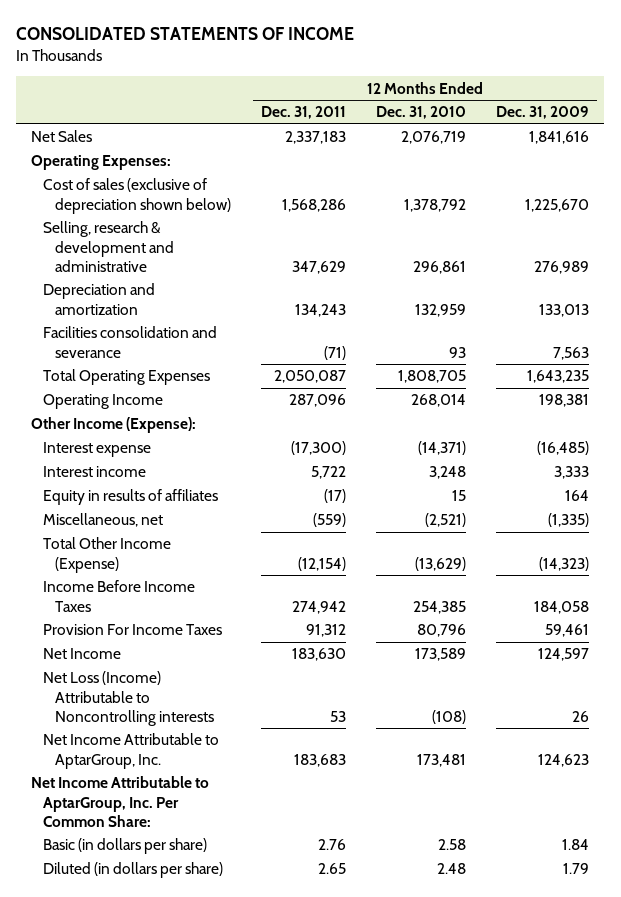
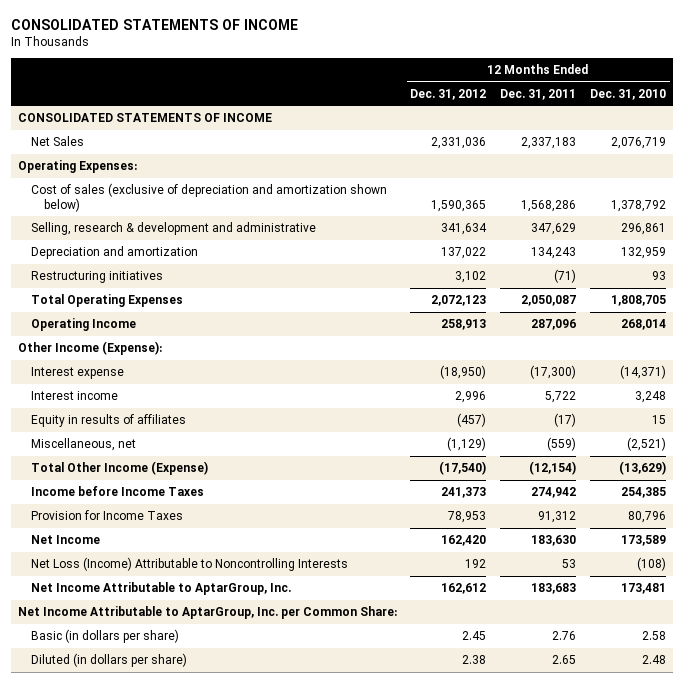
[496,106,590,120] Dec. 31, 2009 -> none
none -> [410,88,487,100] Dec. 31, 2012
none -> [17,113,272,123] CONSOLIDATED STATEMENTS OF INCOME
[43,178,231,214] Cost of sales (exclusive of depreciation shown below) -> [30,183,387,212] Cost of sales (exclusive of depreciation and amortization shown below)
[43,326,218,358] Facilities consolidation and severance -> [30,271,163,284] Restructuring initiatives
[43,580,196,612] Income Before Income Taxes -> [30,486,204,497] Income before Income Taxes
[43,624,223,636] Provision For Income Taxes -> [30,510,183,521] Provision for Income Taxes
[43,671,214,726] Net Loss (Income) Attributable to Noncontrolling interests -> [30,557,348,572] Net Loss (Income) Attributable to Noncontrolling Interests
[31,776,210,827] Net Income Attributable to AptarGroup, Inc. Per Common Share: -> [17,606,397,620] Net Income Attributable to AptarGroup, Inc. per Common Share:

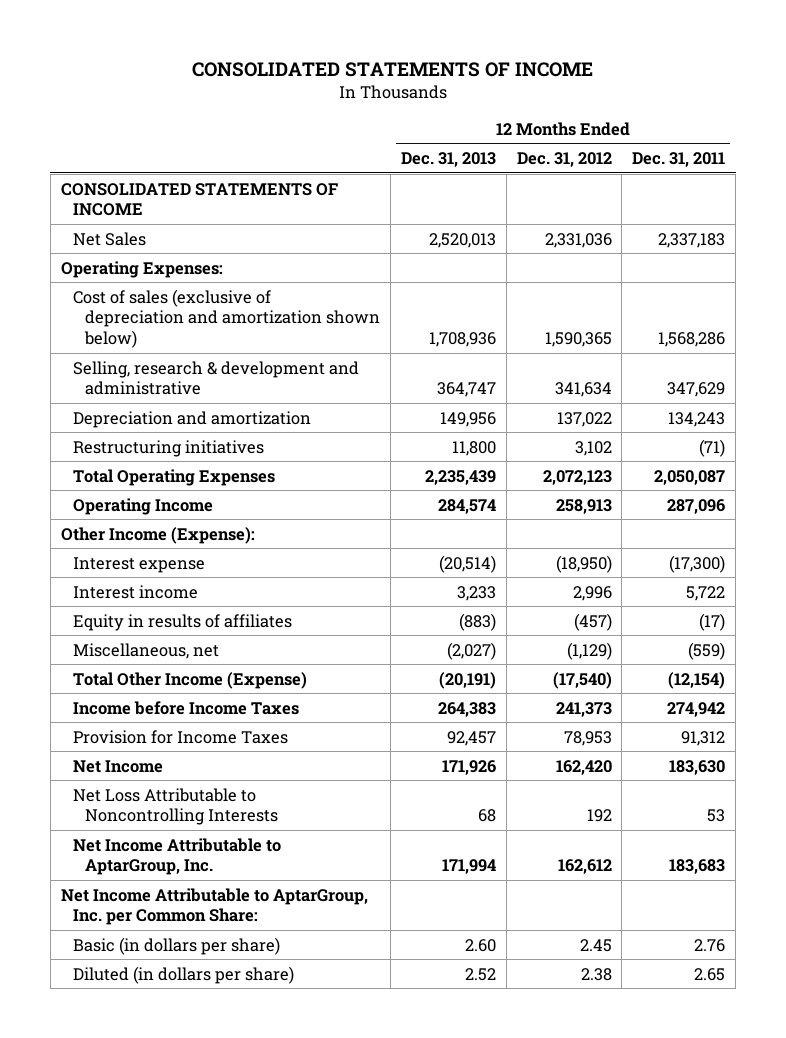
[590,88,667,100] Dec. 31, 2010 -> none
none -> [401,152,497,168] Dec. 31, 2013
[30,557,348,572] Net Loss (Income) Attributable to Noncontrolling Interests -> [72,787,279,826] Net Loss Attributable to Noncontrolling Interests

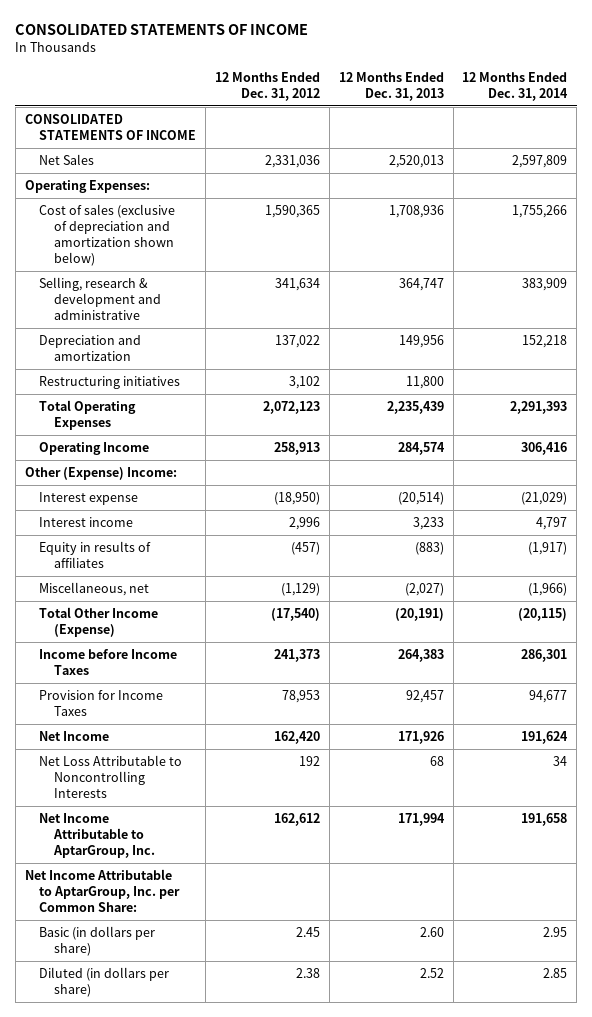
[632,152,726,168] Dec. 31, 2011 -> none
none -> [462,72,569,102] 12 Months Ended Dec. 31, 2014
[60,526,255,544] Other Income (Expense): -> [24,467,177,481] Other (Expense) Income:

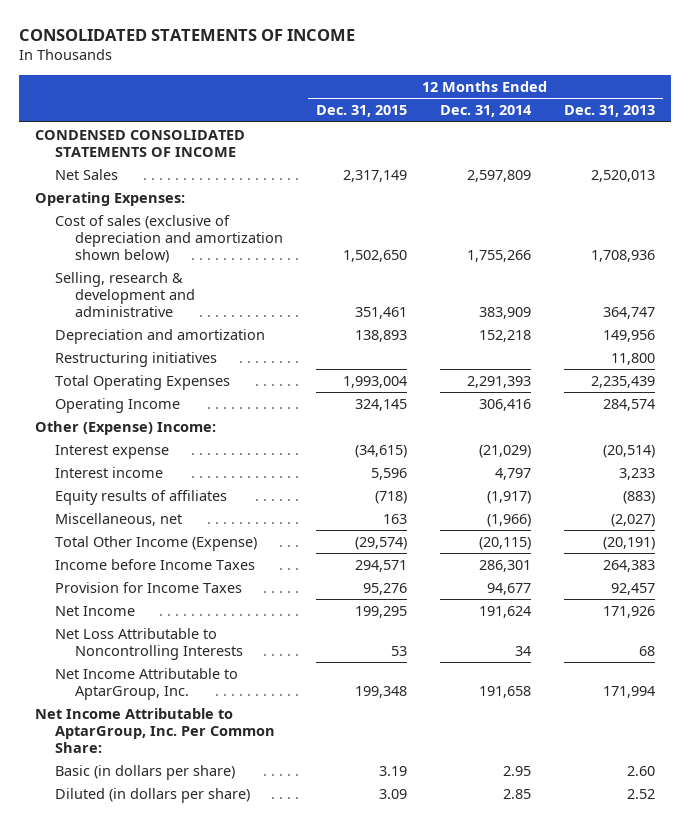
[214,72,320,102] 12 Months Ended Dec. 31, 2012 -> none
none -> [315,105,407,118] Dec. 31, 2015
[24,114,197,141] CONSOLIDATED STATEMENTS OF INCOME -> [35,129,246,157] CONDENSED CONSOLIDATED STATEMENTS OF INCOME
[39,541,152,569] Equity in results of affiliates -> [55,489,228,505] Equity results of affiliates
[24,869,181,912] Net Income Attributable to AptarGroup, Inc. per Common Share: -> [35,707,276,753] Net Income Attributable to AptarGroup, Inc. Per Common Share:

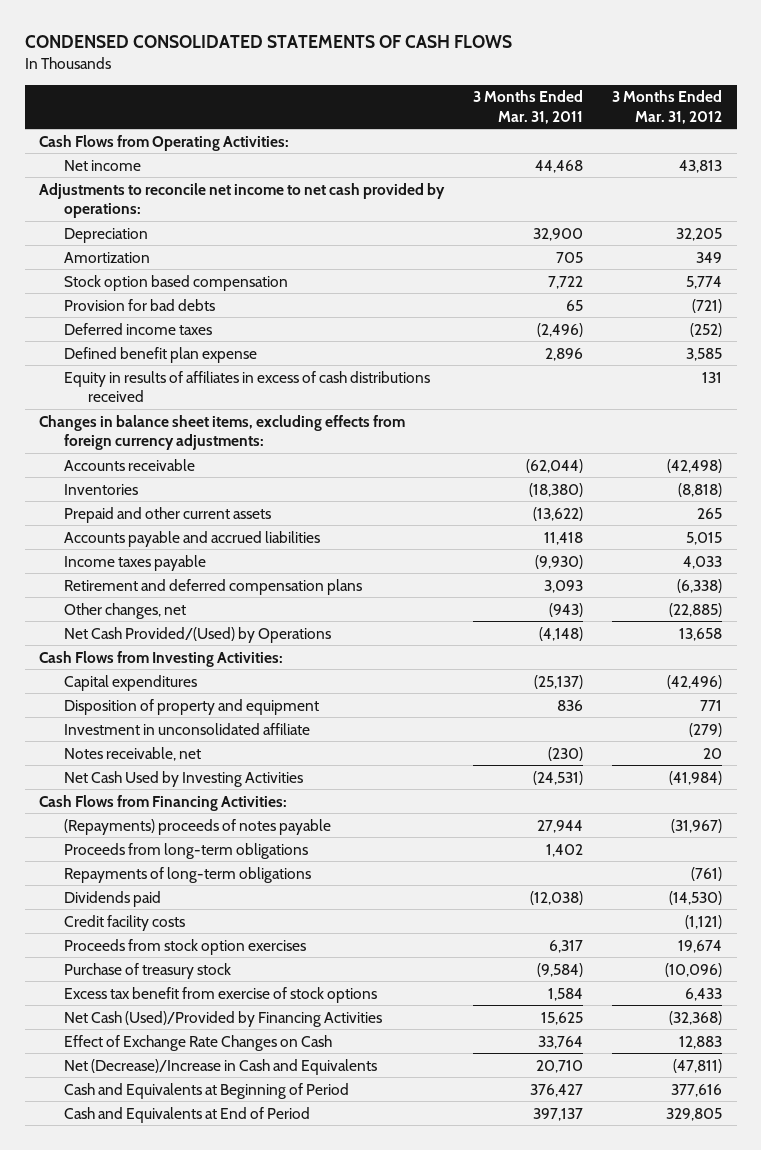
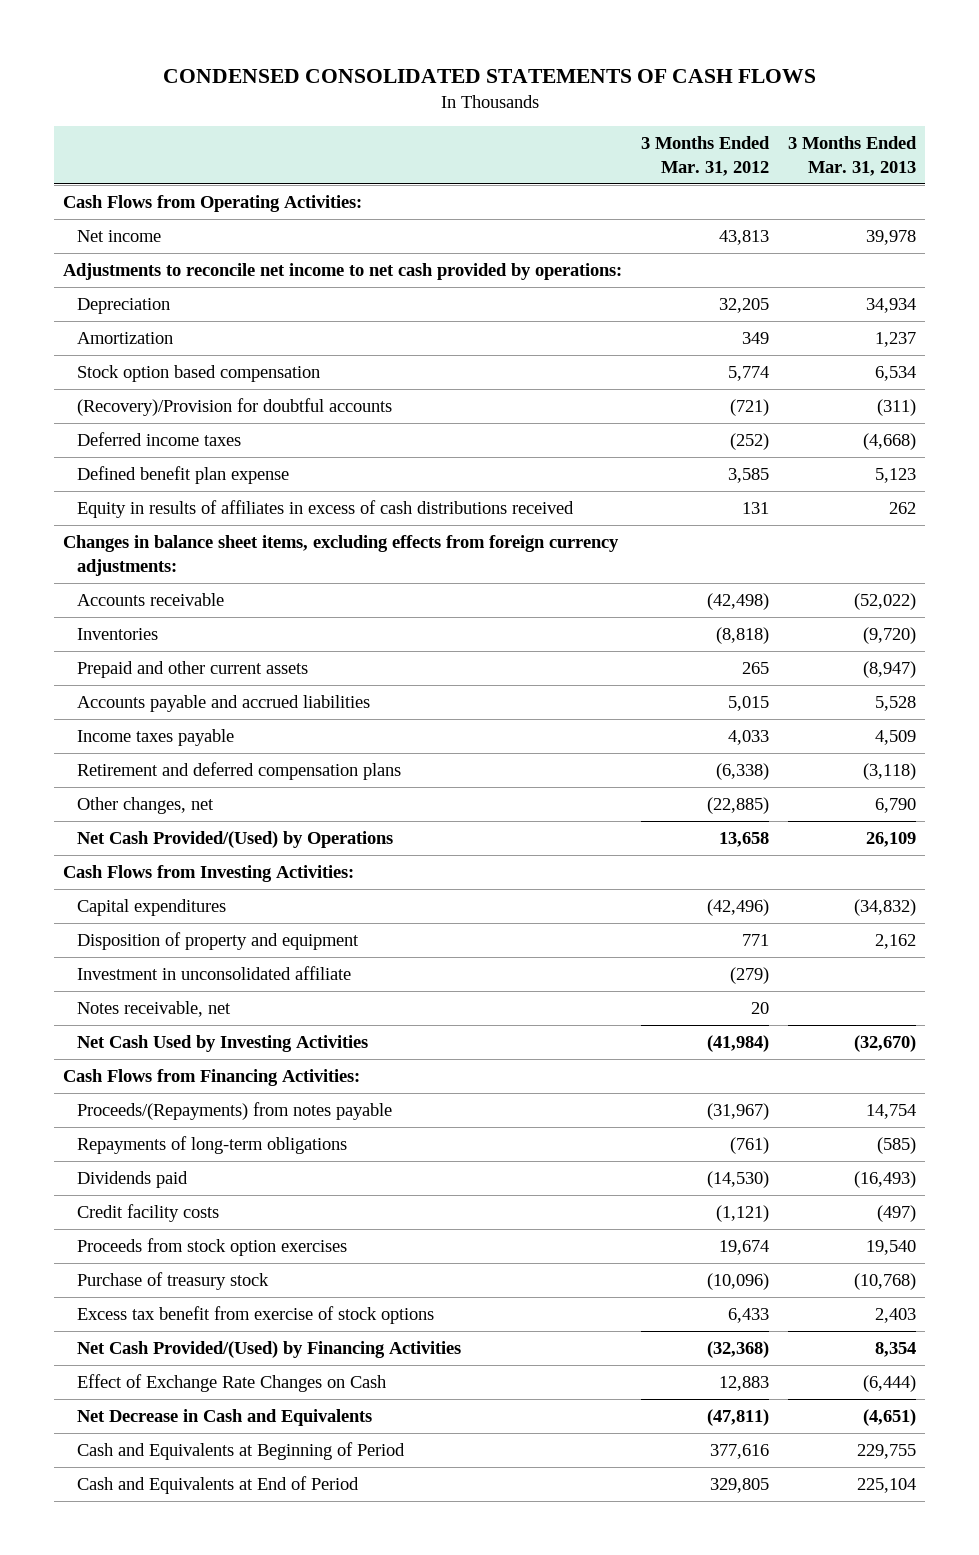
[473,90,584,124] 3 Months Ended Mar. 31, 2011 -> none
none -> [787,136,917,177] 3 Months Ended Mar. 31, 2013
[63,298,215,311] Provision for bad debts -> [77,397,393,416] (Recovery)/Provision for doubtful accounts
[63,842,308,859] Proceeds from long-term obligations -> none
[63,818,331,835] (Repayments) proceeds of notes payable -> [77,1101,393,1120] Proceeds/(Repayments) from notes payable
[63,1010,382,1027] Net Cash (Used)/Provided by Financing Activities -> [77,1340,462,1358] Net Cash Provided/(Used) by Financing Activities
[63,1058,377,1075] Net (Decrease)/Increase in Cash and Equivalents -> [77,1408,373,1426] Net Decrease in Cash and Equivalents

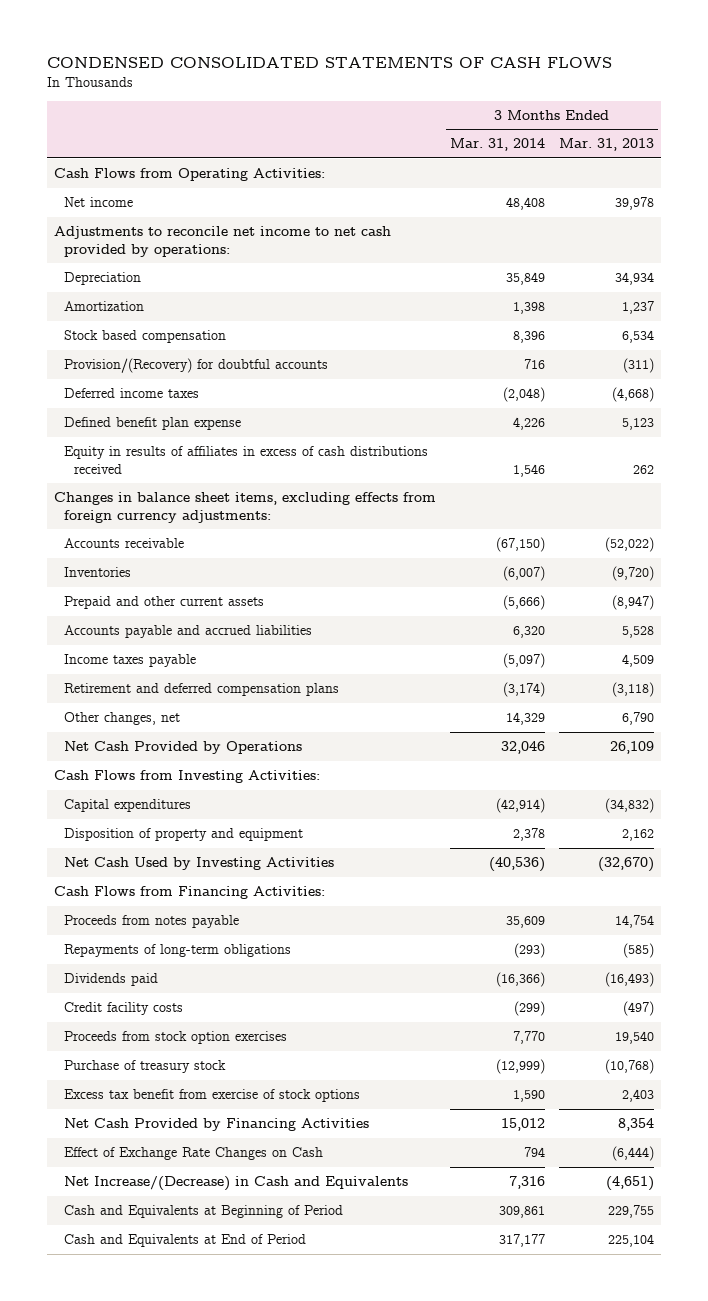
[641,136,771,177] 3 Months Ended Mar. 31, 2012 -> none
none -> [449,138,545,152] Mar. 31, 2014
[77,364,321,382] Stock option based compensation -> [63,330,226,344] Stock based compensation
[77,397,393,416] (Recovery)/Provision for doubtful accounts -> [63,358,328,374] Provision/(Recovery) for doubtful accounts
[77,830,394,848] Net Cash Provided/(Used) by Operations -> [63,741,302,755] Net Cash Provided by Operations
[77,965,352,980] Investment in unconsolidated affiliate -> none
[77,1000,232,1017] Notes receivable, net -> none
[77,1101,393,1120] Proceeds/(Repayments) from notes payable -> [63,915,239,929] Proceeds from notes payable
[77,1340,462,1358] Net Cash Provided/(Used) by Financing Activities -> [63,1118,369,1132] Net Cash Provided by Financing Activities
[77,1408,373,1426] Net Decrease in Cash and Equivalents -> [63,1176,408,1192] Net Increase/(Decrease) in Cash and Equivalents

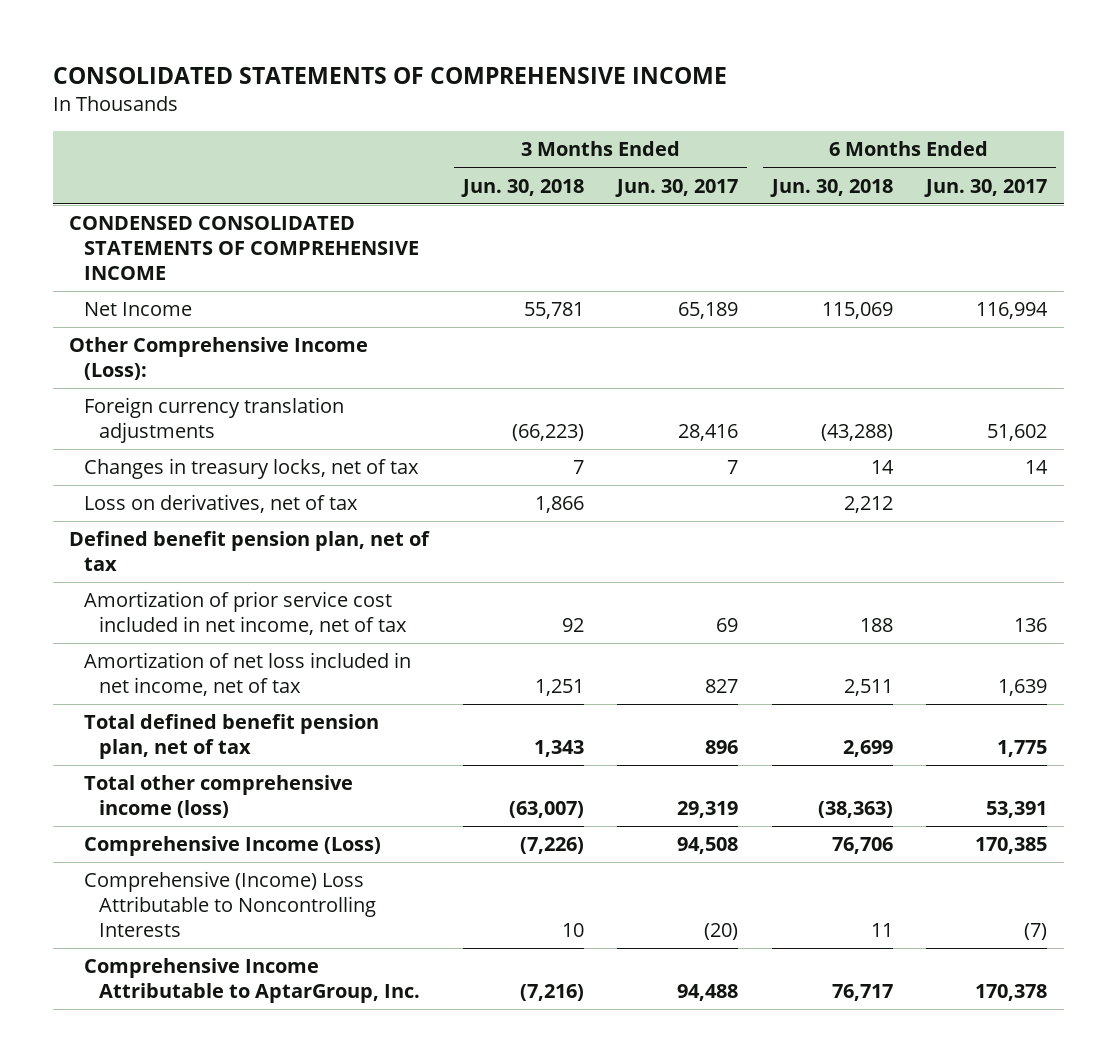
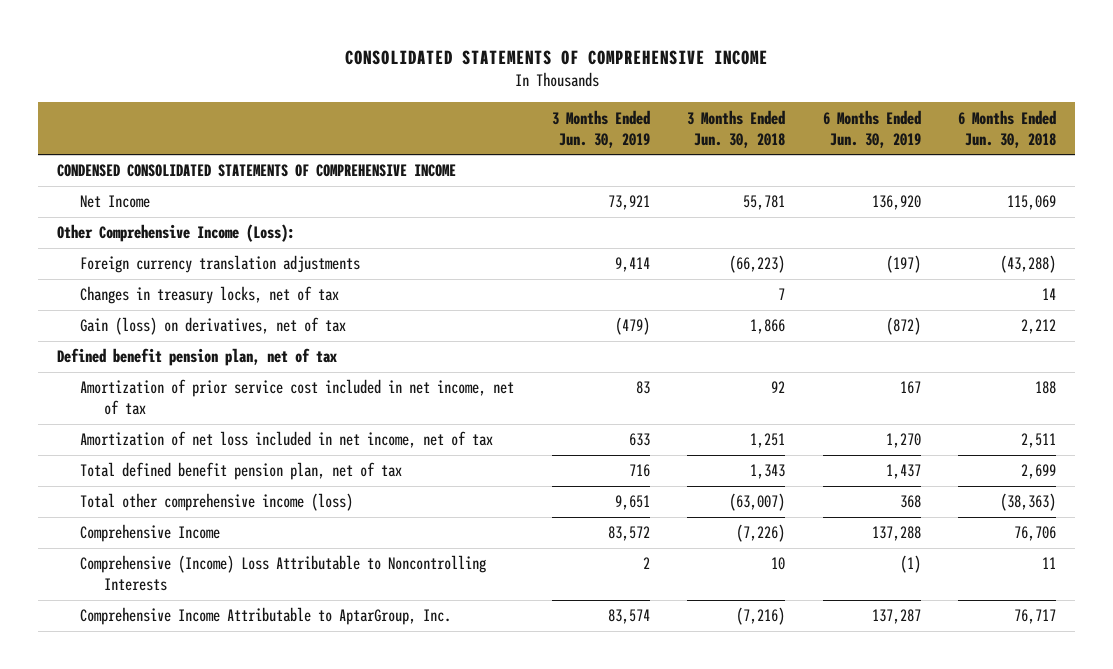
[615,178,739,197] Jun. 30, 2017 -> none
[924,178,1048,197] Jun. 30, 2017 -> none
none -> [551,109,650,148] 3 Months Ended Jun. 30, 2019
none -> [822,109,921,148] 6 Months Ended Jun. 30, 2019
[84,494,359,514] Loss on derivatives, net of tax -> [80,317,347,336] Gain (loss) on derivatives, net of tax
[84,836,382,857] Comprehensive Income (Loss) -> [80,524,221,543] Comprehensive Income

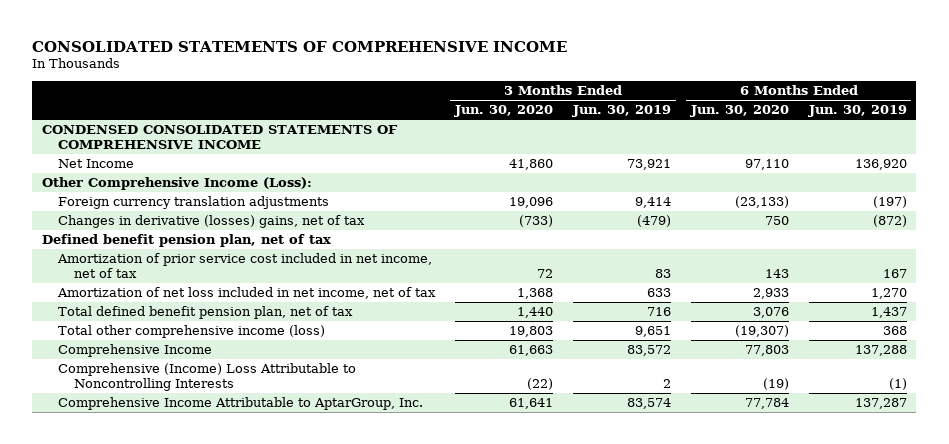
[687,109,786,148] 3 Months Ended Jun. 30, 2018 -> none
[958,109,1057,148] 6 Months Ended Jun. 30, 2018 -> none
none -> [453,105,553,118] Jun. 30, 2020
none -> [689,105,789,118] Jun. 30, 2020
[80,286,340,305] Changes in treasury locks, net of tax -> none
[80,317,347,336] Gain (loss) on derivatives, net of tax -> [58,215,366,229] Changes in derivative (losses) gains, net of tax

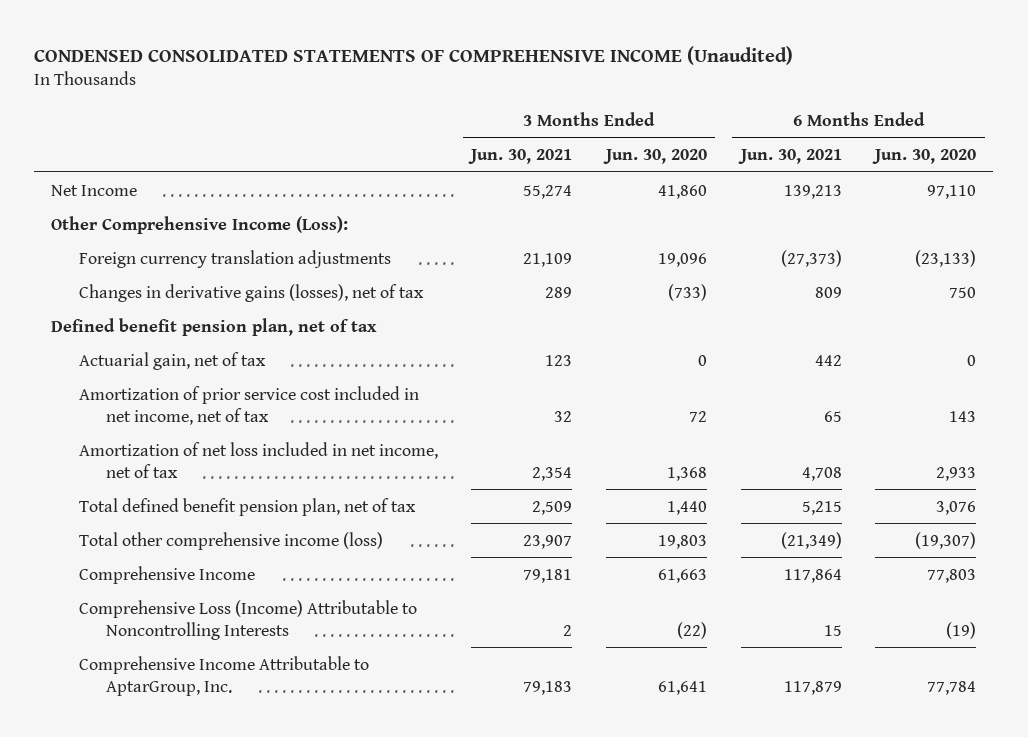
[32,40,568,52] CONSOLIDATED STATEMENTS OF COMPREHENSIVE INCOME -> [34,45,794,65] CONDENSED CONSOLIDATED STATEMENTS OF COMPREHENSIVE INCOME (Unaudited)
[571,105,671,118] Jun. 30, 2019 -> none
[807,105,907,118] Jun. 30, 2019 -> none
none -> [468,148,573,164] Jun. 30, 2021
none -> [737,148,842,164] Jun. 30, 2021
[42,125,399,150] CONDENSED CONSOLIDATED STATEMENTS OF COMPREHENSIVE INCOME -> none
[58,215,366,229] Changes in derivative (losses) gains, net of tax -> [78,283,424,302] Changes in derivative gains (losses), net of tax
none -> [78,351,266,370] Actuarial gain, net of tax
[58,363,357,392] Comprehensive (Income) Loss Attributable to Noncontrolling Interests -> [78,599,417,640] Comprehensive Loss (Income) Attributable to Noncontrolling Interests

